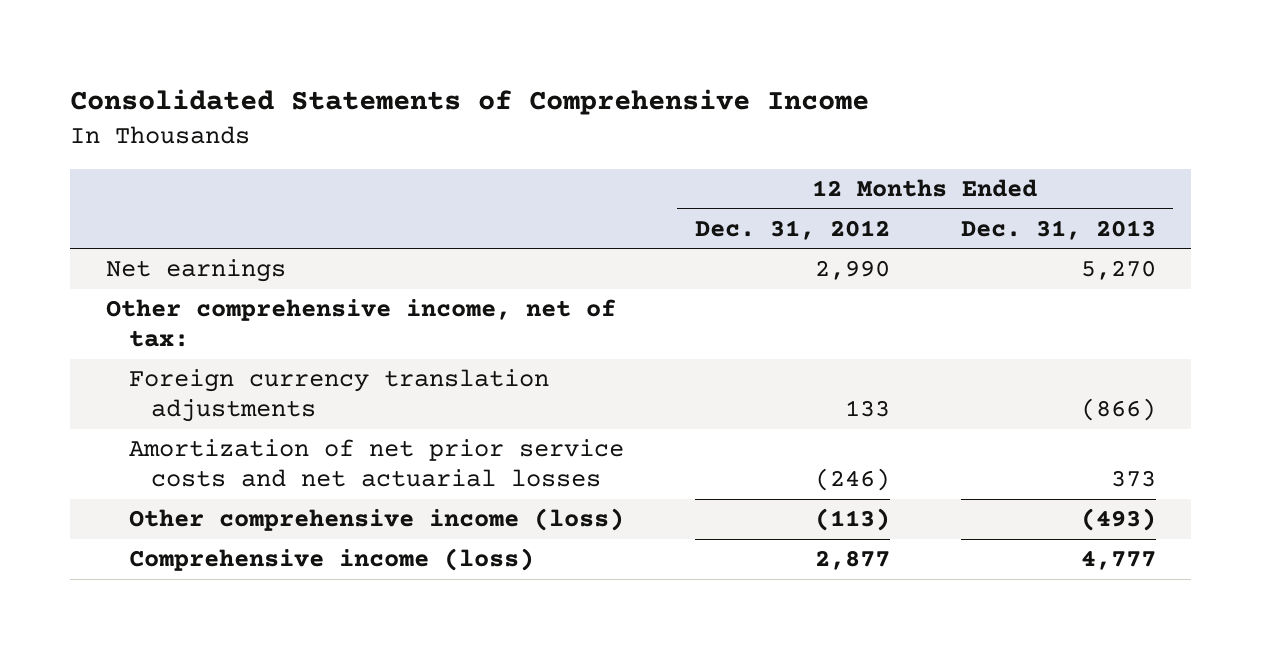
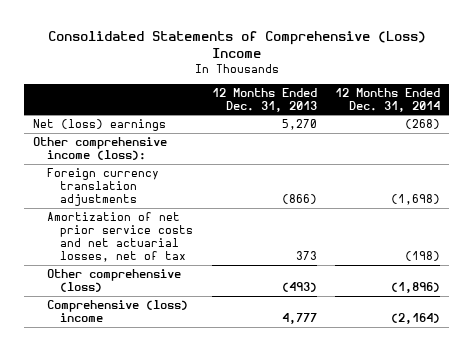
[70,89,870,116] Consolidated Statements of Comprehensive Income -> [47,31,426,59] Consolidated Statements of Comprehensive (Loss) Income
[694,219,890,240] Dec. 31, 2012 -> none
none -> [334,87,440,112] 12 Months Ended Dec. 31, 2014
[105,259,286,283] Net earnings -> [33,118,167,131] Net (loss) earnings
[105,299,616,348] Other comprehensive income, net of tax: -> [33,136,168,161] Other comprehensive income (loss):
[128,439,624,488] Amortization of net prior service costs and net actuarial losses -> [46,211,194,263] Amortization of net prior service costs and net actuarial losses, net of tax
[128,508,624,532] Other comprehensive income (loss) -> [46,268,181,293] Other comprehensive (loss)
[128,548,534,572] Comprehensive income (loss) -> [46,299,188,323] Comprehensive (loss) income

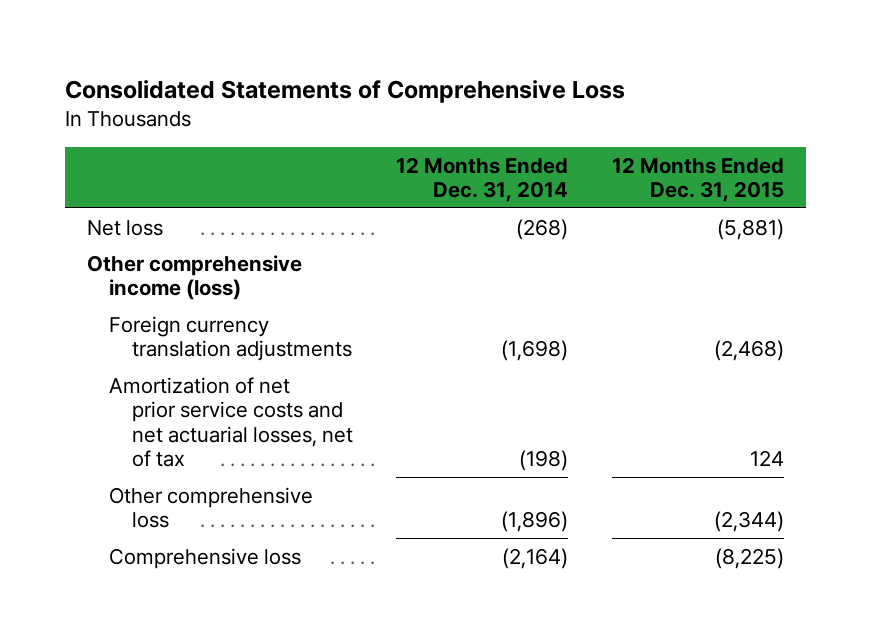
[47,31,426,59] Consolidated Statements of Comprehensive (Loss) Income -> [65,79,626,103] Consolidated Statements of Comprehensive Loss
[211,87,317,112] 12 Months Ended Dec. 31, 2013 -> none
none -> [611,156,784,203] 12 Months Ended Dec. 31, 2015
[33,118,167,131] Net (loss) earnings -> [87,219,164,236] Net loss
[33,136,168,161] Other comprehensive income (loss): -> [87,254,303,301] Other comprehensive income (loss)
[46,268,181,293] Other comprehensive (loss) -> [109,486,314,529] Other comprehensive loss
[46,299,188,323] Comprehensive (loss) income -> [109,547,302,569] Comprehensive loss

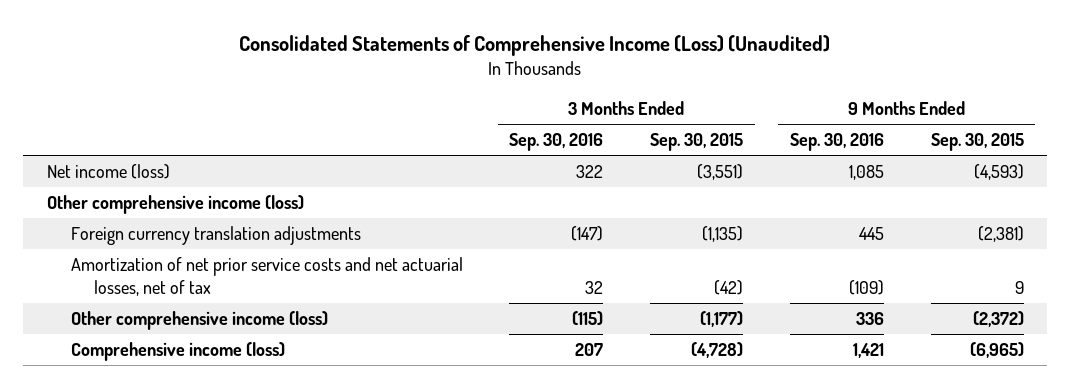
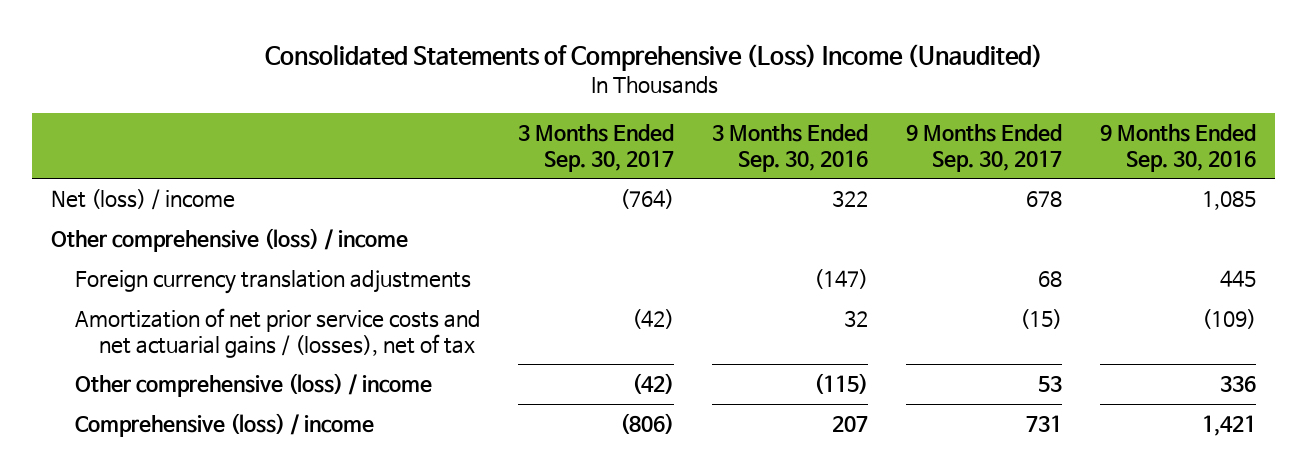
[239,34,831,56] Consolidated Statements of Comprehensive Income (Loss) (Unaudited) -> [264,44,1043,72] Consolidated Statements of Comprehensive (Loss) Income (Unaudited)
[650,133,744,152] Sep. 30, 2015 -> none
[930,133,1024,152] Sep. 30, 2015 -> none
none -> [518,124,675,172] 3 Months Ended Sep. 30, 2017
none -> [905,124,1062,172] 9 Months Ended Sep. 30, 2017
[46,164,170,180] Net income (loss) -> [51,189,236,211] Net (loss) / income
[46,195,304,215] Other comprehensive income (loss) -> [51,228,409,253] Other comprehensive (loss) / income
[70,257,463,296] Amortization of net prior service costs and net actuarial losses, net of tax -> [75,308,481,358] Amortization of net prior service costs and net actuarial gains / (losses), net of tax
[70,311,328,331] Other comprehensive income (loss) -> [75,373,433,398] Other comprehensive (loss) / income
[70,342,285,362] Comprehensive income (loss) -> [75,413,375,438] Comprehensive (loss) / income

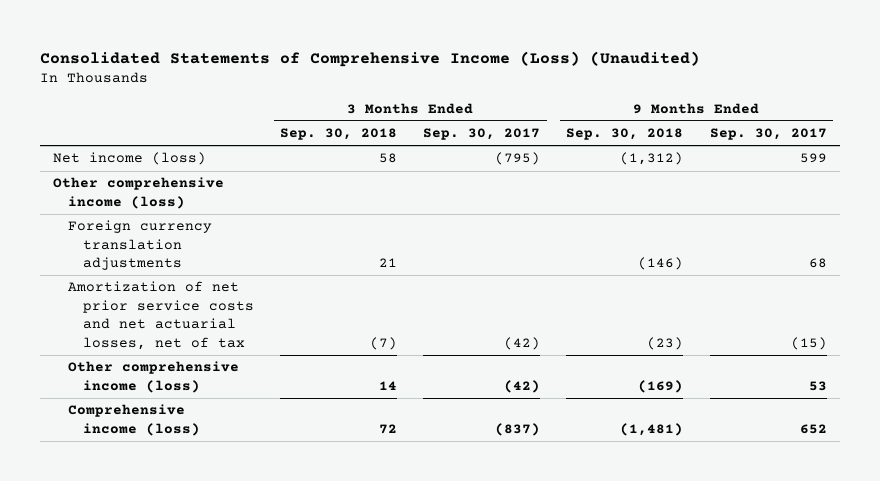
[264,44,1043,72] Consolidated Statements of Comprehensive (Loss) Income (Unaudited) -> [40,50,701,67] Consolidated Statements of Comprehensive Income (Loss) (Unaudited)
[712,124,869,172] 3 Months Ended Sep. 30, 2016 -> none
[1099,124,1256,172] 9 Months Ended Sep. 30, 2016 -> none
none -> [280,128,398,141] Sep. 30, 2018
none -> [566,128,684,141] Sep. 30, 2018
[51,189,236,211] Net (loss) / income -> [53,152,207,166] Net income (loss)
[620,189,675,210] (764) -> [495,152,541,166] (795)
[1025,191,1062,208] 678 -> [799,153,827,164] 599
[51,228,409,253] Other comprehensive (loss) / income -> [53,177,225,209] Other comprehensive income (loss)
[75,308,481,358] Amortization of net prior service costs and net actuarial gains / (losses), net of tax -> [68,281,255,350] Amortization of net prior service costs and net actuarial losses, net of tax
[75,373,433,398] Other comprehensive (loss) / income -> [68,361,240,393] Other comprehensive income (loss)
[75,413,375,438] Comprehensive (loss) / income -> [68,404,201,436] Comprehensive income (loss)
[620,413,675,435] (806) -> [495,422,541,436] (837)
[1025,415,1062,433] 731 -> [799,423,827,434] 652

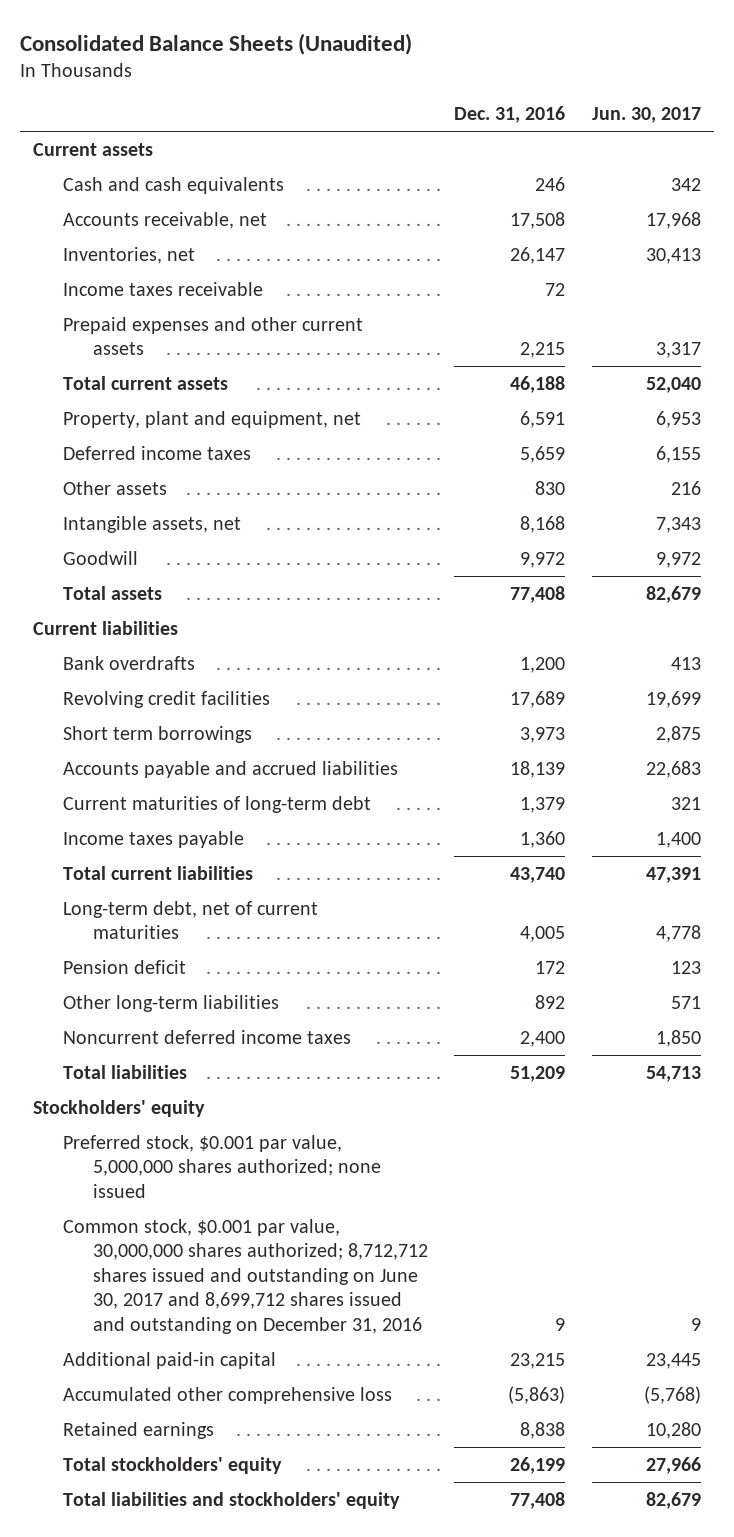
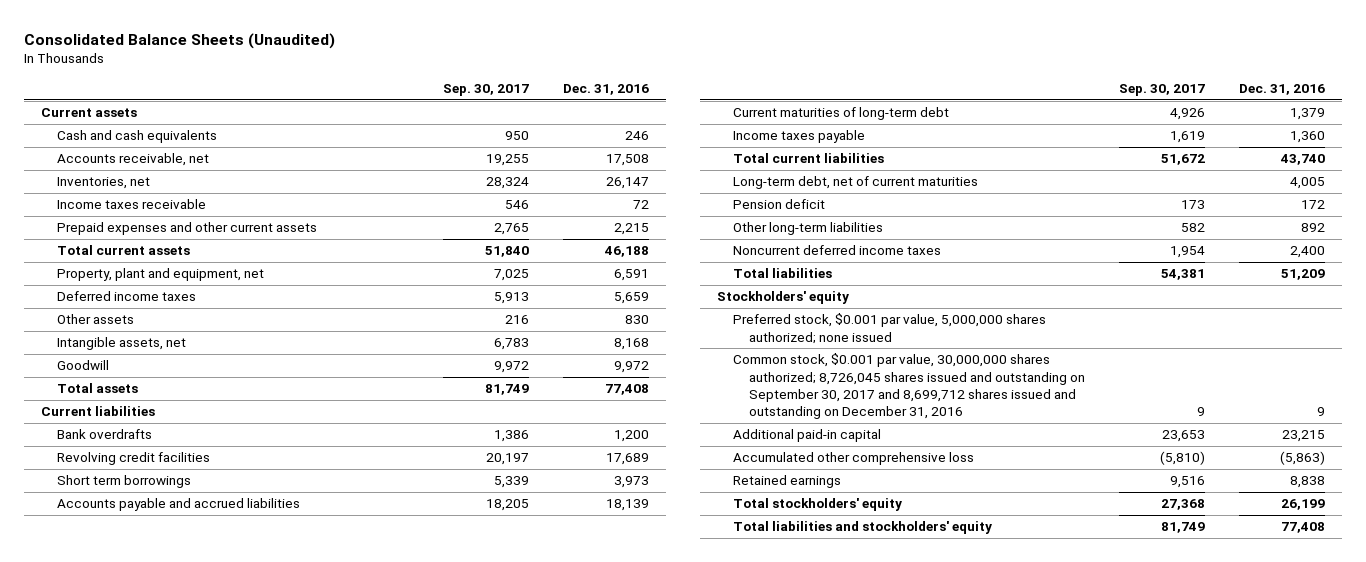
[591,107,701,124] Jun. 30, 2017 -> none
none -> [443,83,530,96] Sep. 30, 2017
[63,1218,429,1334] Common stock, $0.001 par value, 30,000,000 shares authorized; 8,712,712 shares issued and outstanding on June 30, 2017 and 8,699,712 shares issued and outstanding on December 31, 2016 -> [733,353,1086,419] Common stock, $0.001 par value, 30,000,000 shares authorized; 8,726,045 shares issued and outstanding on September 30, 2017 and 8,699,712 shares issued and outstanding on December 31, 2016

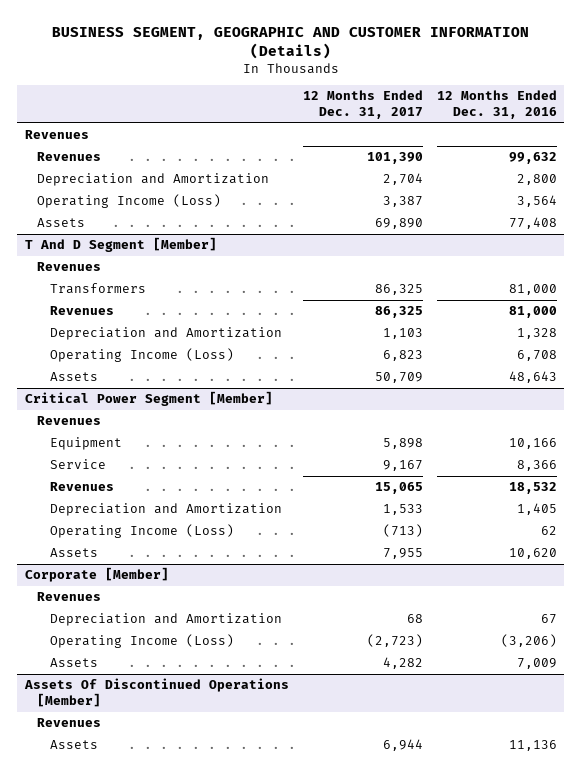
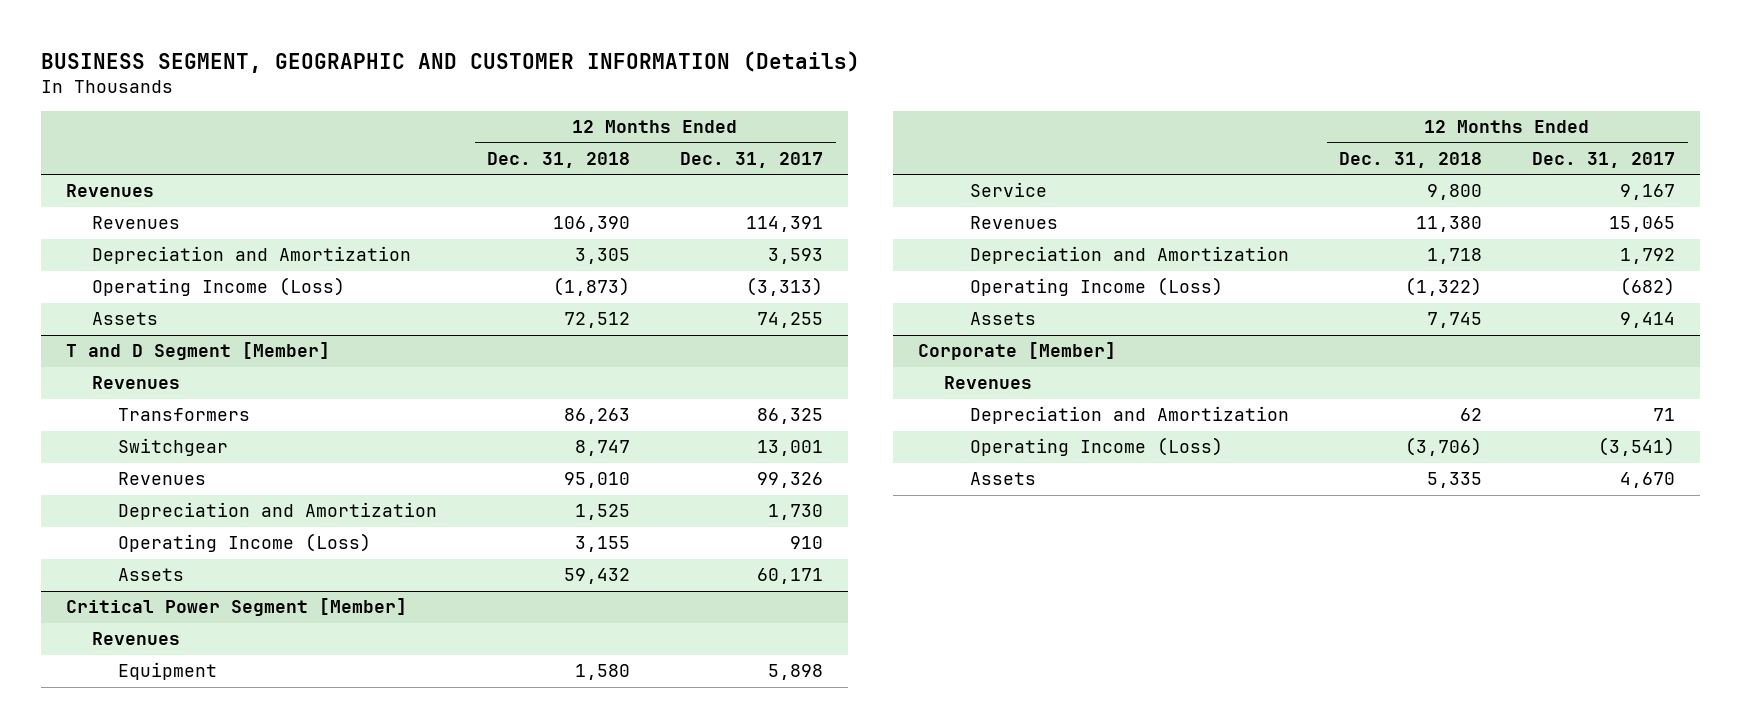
[437,90,558,119] 12 Months Ended Dec. 31, 2016 -> none
none -> [487,152,631,169] Dec. 31, 2018
[366,152,423,165] 101,390 -> [746,216,824,233] 114,391
[382,173,423,186] 2,704 -> [768,248,824,265] 3,593
[382,196,423,208] 3,387 -> [746,277,824,297] (3,313)
[374,218,423,230] 69,890 -> [757,312,824,329] 74,255
[24,237,217,253] T And D Segment [Member] -> [65,342,330,361] T and D Segment [Member]
none -> [118,438,229,457] Switchgear
[374,306,423,319] 86,325 -> [757,472,824,489] 99,326
[382,328,423,340] 1,103 -> [768,504,824,521] 1,730
[382,350,423,362] 6,823 -> [790,536,824,550] 910
[374,372,423,384] 50,709 -> [757,568,824,585] 60,171
[382,504,423,516] 1,533 -> [1620,248,1676,265] 1,792
[382,524,423,538] (713) -> [1620,277,1676,297] (682)
[382,548,423,560] 7,955 -> [1620,312,1676,329] 9,414
[23,678,289,707] Assets Of Discontinued Operations [Member] -> none
[37,718,102,728] Revenues -> none
[50,740,99,750] Assets -> none
[406,614,423,624] 68 -> [1653,408,1676,422] 71
[366,634,423,648] (2,723) -> [1598,437,1676,457] (3,541)
[382,657,423,670] 4,282 -> [1620,472,1676,489] 4,670

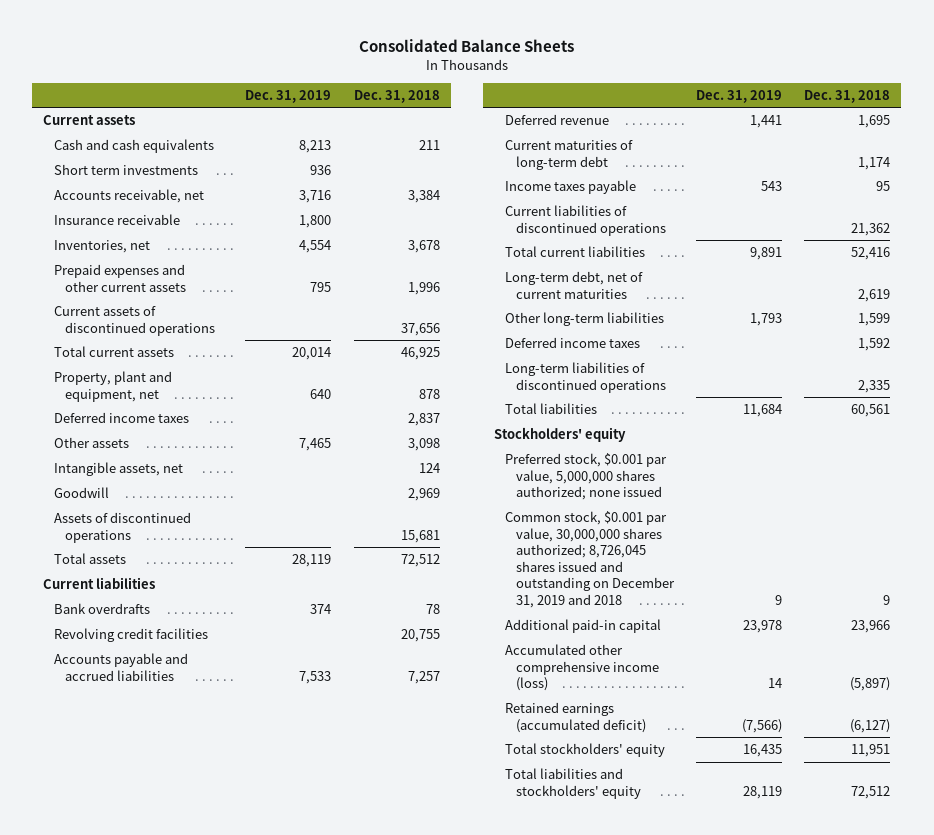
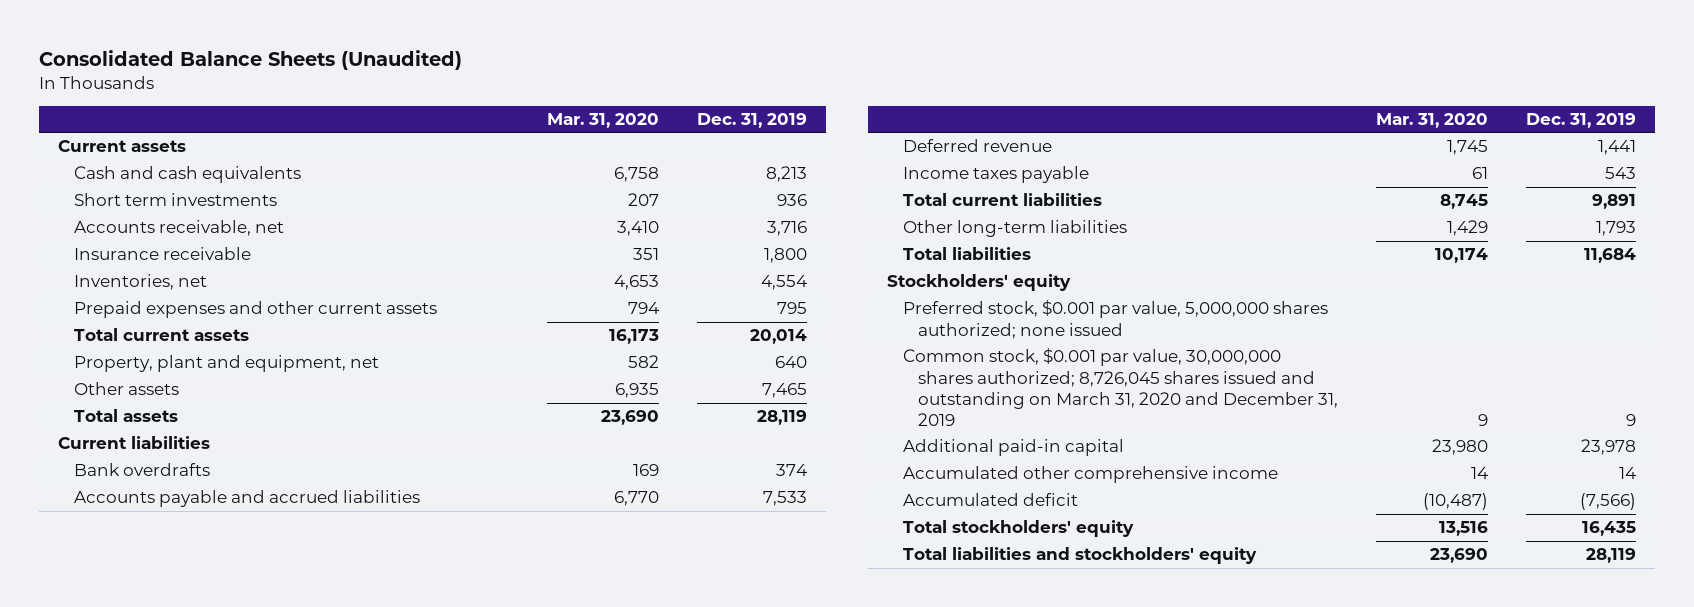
[358,39,574,53] Consolidated Balance Sheets -> [39,49,463,70] Consolidated Balance Sheets (Unaudited)
[353,89,440,103] Dec. 31, 2018 -> none
none -> [546,113,659,129] Mar. 31, 2020
[54,306,216,336] Current assets of discontinued operations -> none
[54,412,190,424] Deferred income taxes -> none
[54,462,184,477] Intangible assets, net -> none
[54,487,110,499] Goodwill -> none
[54,512,192,543] Assets of discontinued operations -> none
[54,628,209,643] Revolving credit facilities -> none
[505,140,634,170] Current maturities of long-term debt -> none
[505,205,667,236] Current liabilities of discontinued operations -> none
[505,271,644,299] Long-term debt, net of current maturities -> none
[505,337,641,349] Deferred income taxes -> none
[505,362,667,393] Long-term liabilities of discontinued operations -> none
[505,511,676,609] Common stock, $0.001 par value, 30,000,000 shares authorized; 8,726,045 shares issued and outstanding on December 31, 2019 and 2018 -> [902,348,1339,426] Common stock, $0.001 par value, 30,000,000 shares authorized; 8,726,045 shares issued and outstanding on March 31, 2020 and December 31, 2019
[505,644,660,692] Accumulated other comprehensive income (loss) -> [902,466,1278,484] Accumulated other comprehensive income
[505,702,647,733] Retained earnings (accumulated deficit) -> [902,493,1078,507] Accumulated deficit

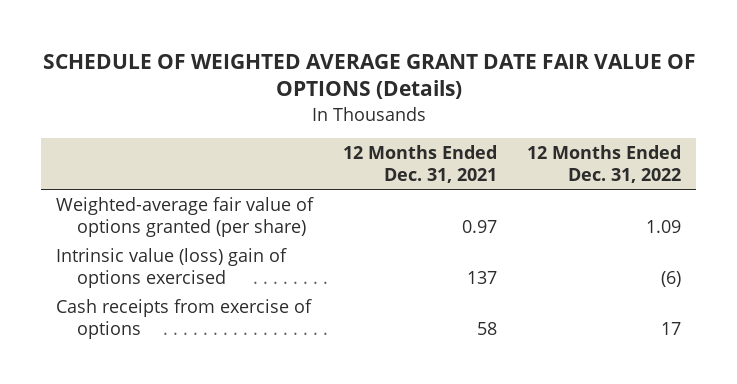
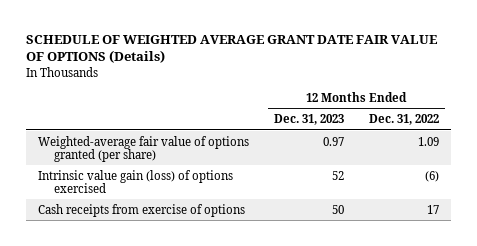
[343,145,498,184] 12 Months Ended Dec. 31, 2021 -> none
none -> [273,114,344,126] Dec. 31, 2023
[56,247,288,288] Intrinsic value (loss) gain of options exercised -> [38,169,234,193] Intrinsic value gain (loss) of options exercised

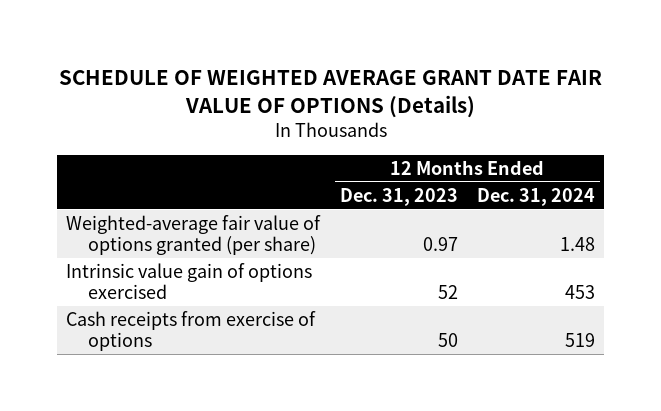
[368,114,439,126] Dec. 31, 2022 -> none
none -> [476,188,595,207] Dec. 31, 2024
[38,169,234,193] Intrinsic value gain (loss) of options exercised -> [66,263,313,300] Intrinsic value gain of options exercised

